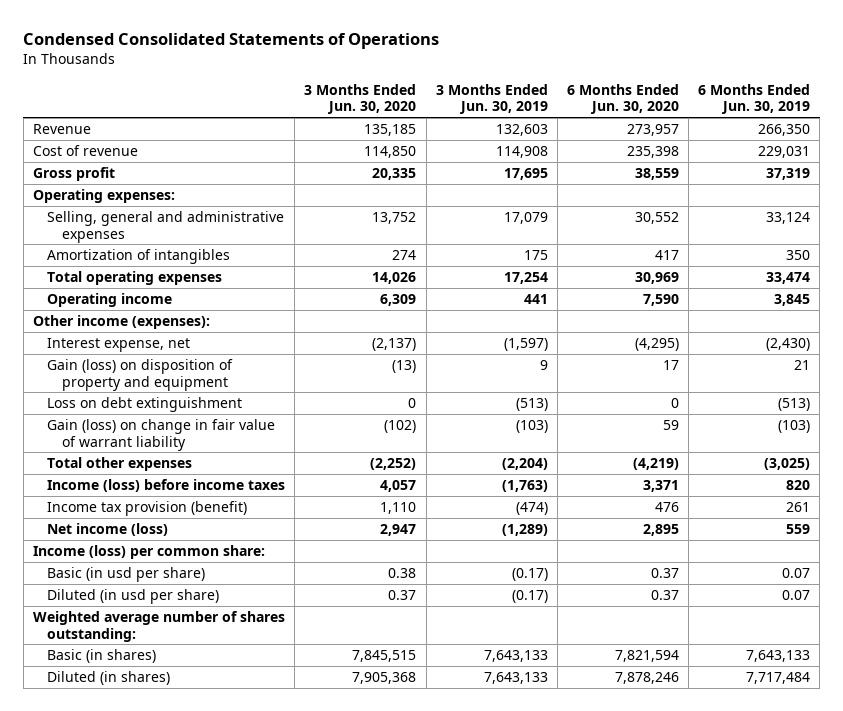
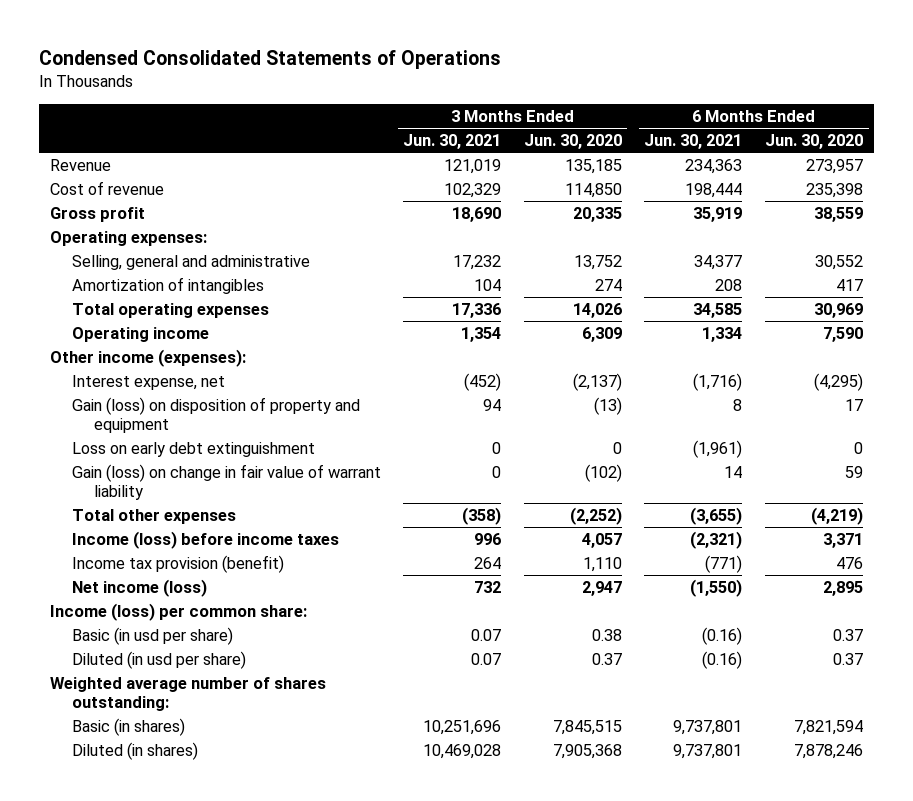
[435,83,548,115] 3 Months Ended Jun. 30, 2019 -> none
[698,83,811,115] 6 Months Ended Jun. 30, 2019 -> none
none -> [403,134,502,150] Jun. 30, 2021
none -> [644,134,743,150] Jun. 30, 2021
[47,211,285,243] Selling, general and administrative expenses -> [71,254,310,270] Selling, general and administrative
[47,397,243,413] Loss on debt extinguishment -> [71,441,315,457] Loss on early debt extinguishment

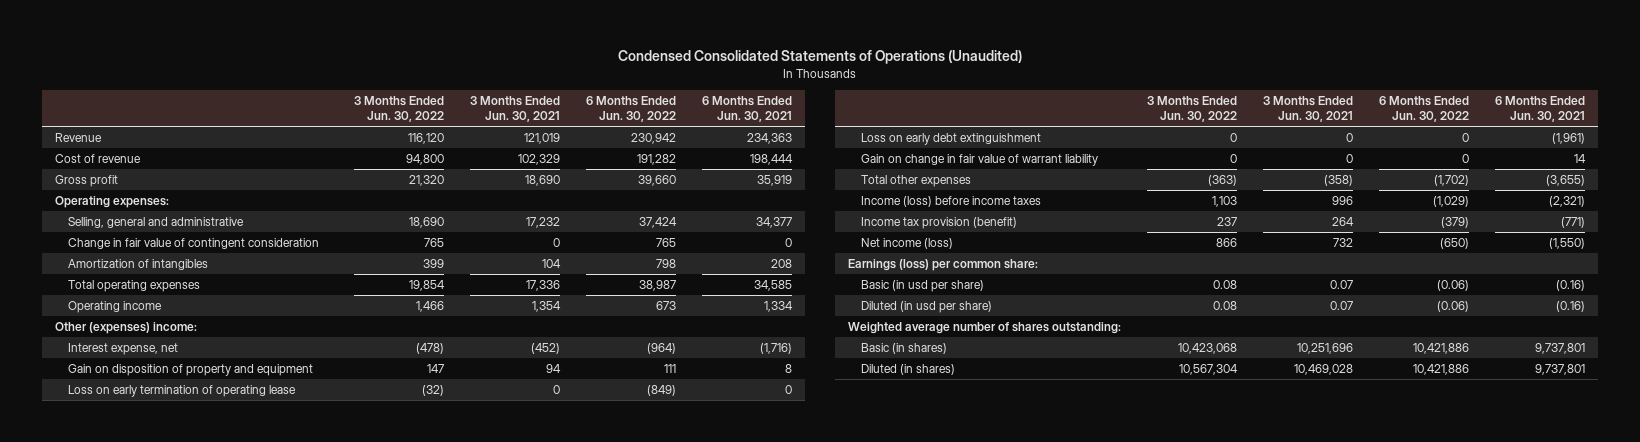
[38,49,501,69] Condensed Consolidated Statements of Operations -> [618,50,1023,65] Condensed Consolidated Statements of Operations (Unaudited)
[523,134,622,150] Jun. 30, 2020 -> none
[764,134,863,150] Jun. 30, 2020 -> none
none -> [354,96,445,123] 3 Months Ended Jun. 30, 2022
none -> [585,96,676,123] 6 Months Ended Jun. 30, 2022
none -> [67,238,319,250] Change in fair value of contingent consideration
[50,348,247,367] Other income (expenses): -> [55,322,198,335] Other (expenses) income:
[71,396,360,434] Gain (loss) on disposition of property and equipment -> [67,364,313,377] Gain on disposition of property and equipment
none -> [67,385,296,398] Loss on early termination of operating lease
[71,463,381,501] Gain (loss) on change in fair value of warrant liability -> [860,154,1098,167] Gain on change in fair value of warrant liability
[50,602,308,621] Income (loss) per common share: -> [848,259,1039,272] Earnings (loss) per common share:

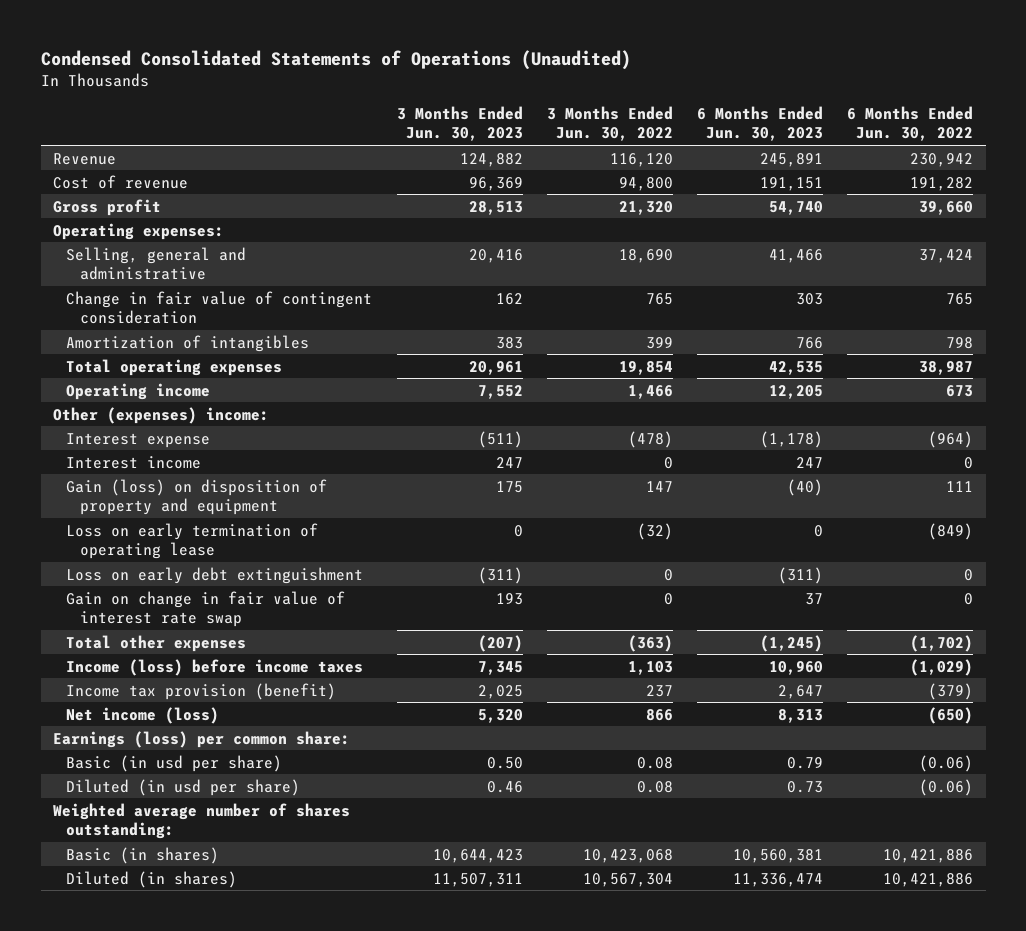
[470,96,561,123] 3 Months Ended Jun. 30, 2021 -> none
[701,96,792,123] 6 Months Ended Jun. 30, 2021 -> none
none -> [396,106,523,142] 3 Months Ended Jun. 30, 2023
none -> [697,106,824,142] 6 Months Ended Jun. 30, 2023
[67,343,178,356] Interest expense, net -> [66,432,211,448] Interest expense
none -> [66,455,202,469] Interest income
[67,364,313,377] Gain on disposition of property and equipment -> [66,478,328,515] Gain (loss) on disposition of property and equipment
[860,154,1098,167] Gain on change in fair value of warrant liability -> [66,590,346,627] Gain on change in fair value of interest rate swap

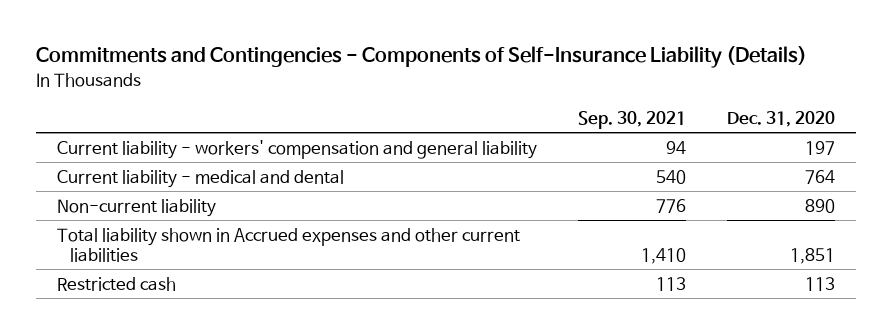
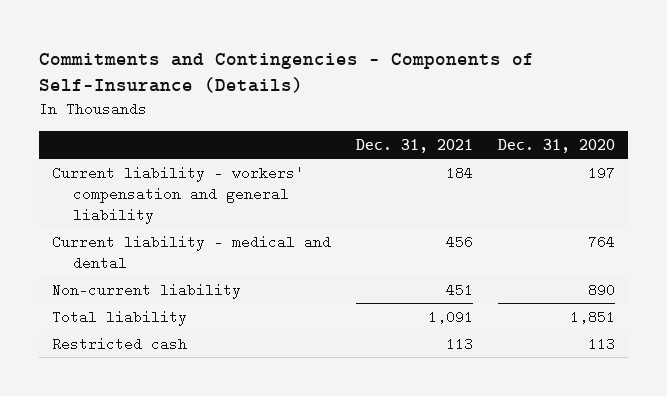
[35,46,807,69] Commitments and Contingencies - Components of Self-Insurance Liability (Details) -> [38,53,534,94] Commitments and Contingencies - Components of Self-Insurance (Details)
[577,110,686,129] Sep. 30, 2021 -> none
none -> [355,138,473,153] Dec. 31, 2021
[56,227,520,262] Total liability shown in Accrued expenses and other current liabilities -> [51,309,187,326] Total liability

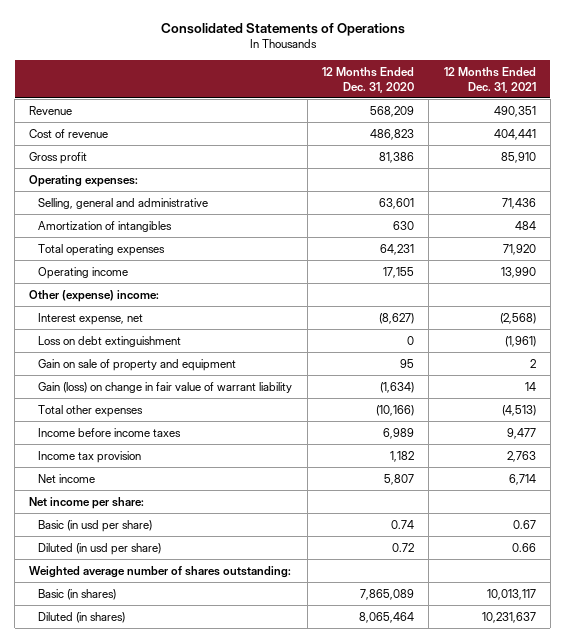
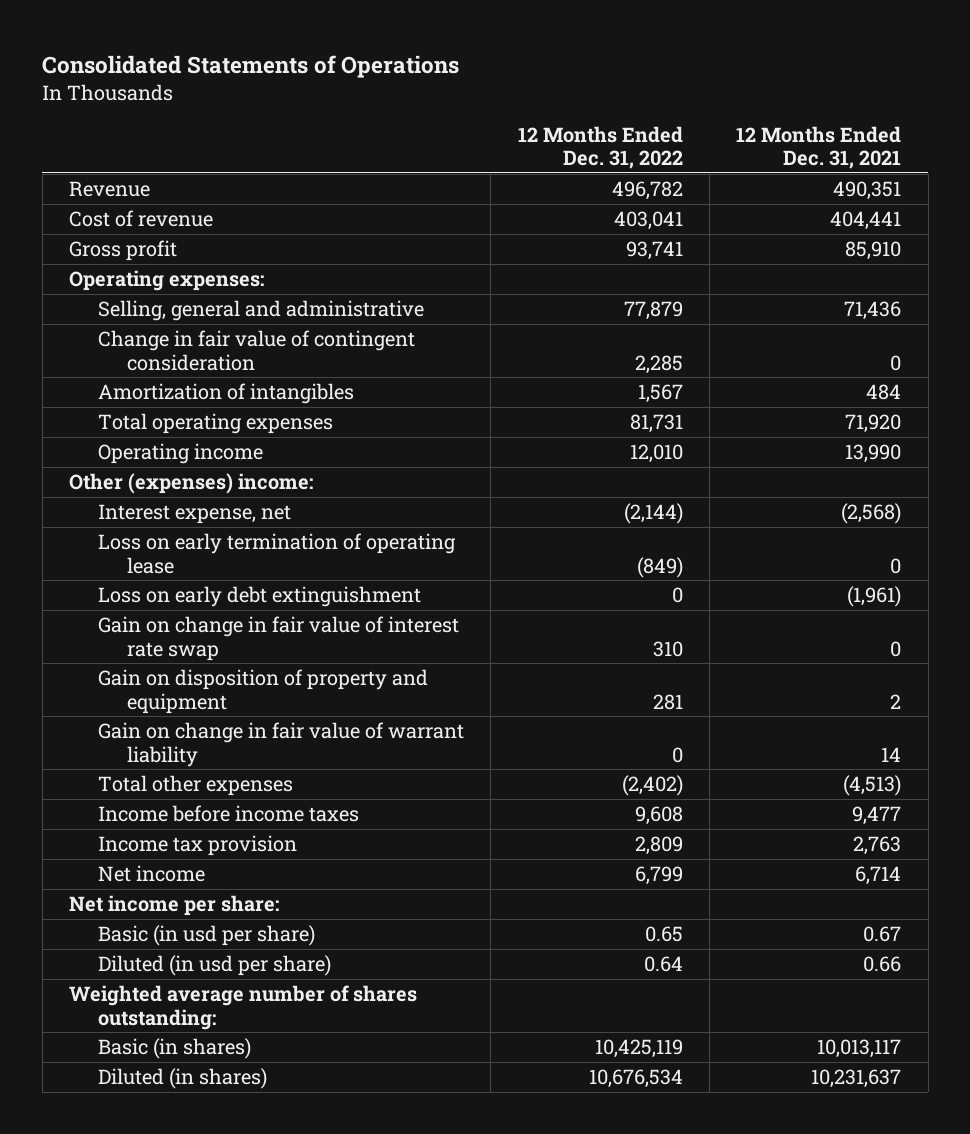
[322,66,415,93] 12 Months Ended Dec. 31, 2020 -> none
none -> [517,125,683,170] 12 Months Ended Dec. 31, 2022
none -> [98,330,416,371] Change in fair value of contingent consideration
[29,289,160,302] Other (expense) income: -> [69,473,314,495] Other (expenses) income:
none -> [98,533,457,574] Loss on early termination of operating lease
[38,335,182,347] Loss on debt extinguishment -> [98,586,422,608] Loss on early debt extinguishment
none -> [98,616,460,661] Gain on change in fair value of interest rate swap
[38,358,237,371] Gain on sale of property and equipment -> [98,669,429,714] Gain on disposition of property and equipment
[38,381,293,393] Gain (loss) on change in fair value of warrant liability -> [98,722,465,767] Gain on change in fair value of warrant liability

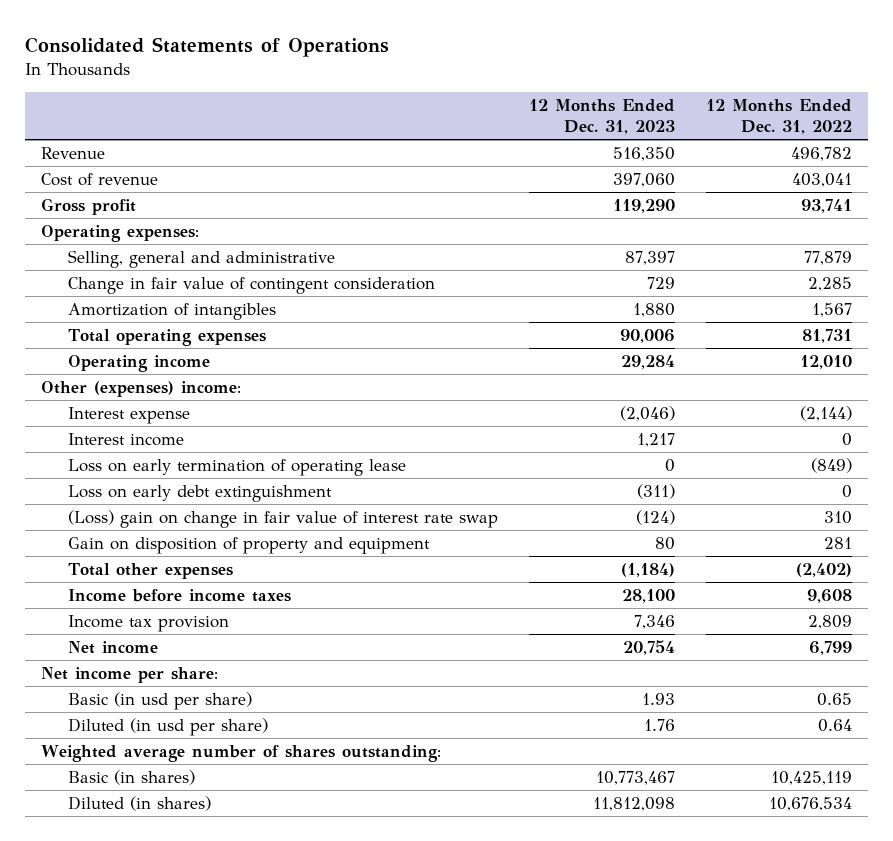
[736,125,902,170] 12 Months Ended Dec. 31, 2021 -> none
none -> [529,99,676,135] 12 Months Ended Dec. 31, 2023
[98,504,292,525] Interest expense, net -> [67,406,190,424] Interest expense
none -> [67,432,184,446] Interest income
[98,616,460,661] Gain on change in fair value of interest rate swap -> [67,509,498,528] (Loss) gain on change in fair value of interest rate swap
[98,722,465,767] Gain on change in fair value of warrant liability -> none

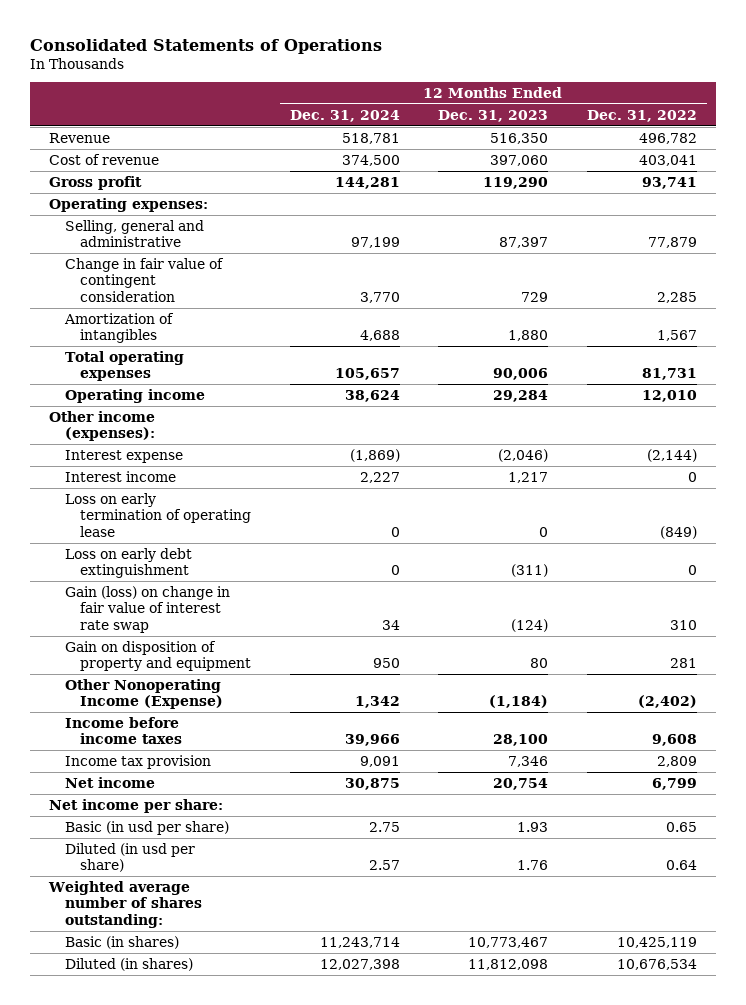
none -> [289,109,400,122] Dec. 31, 2024
[40,380,241,397] Other (expenses) income: -> [49,410,156,442] Other income (expenses):
[67,509,498,528] (Loss) gain on change in fair value of interest rate swap -> [64,585,230,633] Gain (loss) on change in fair value of interest rate swap
[67,562,233,579] Total other expenses -> [64,678,224,710] Other Nonoperating Income (Expense)

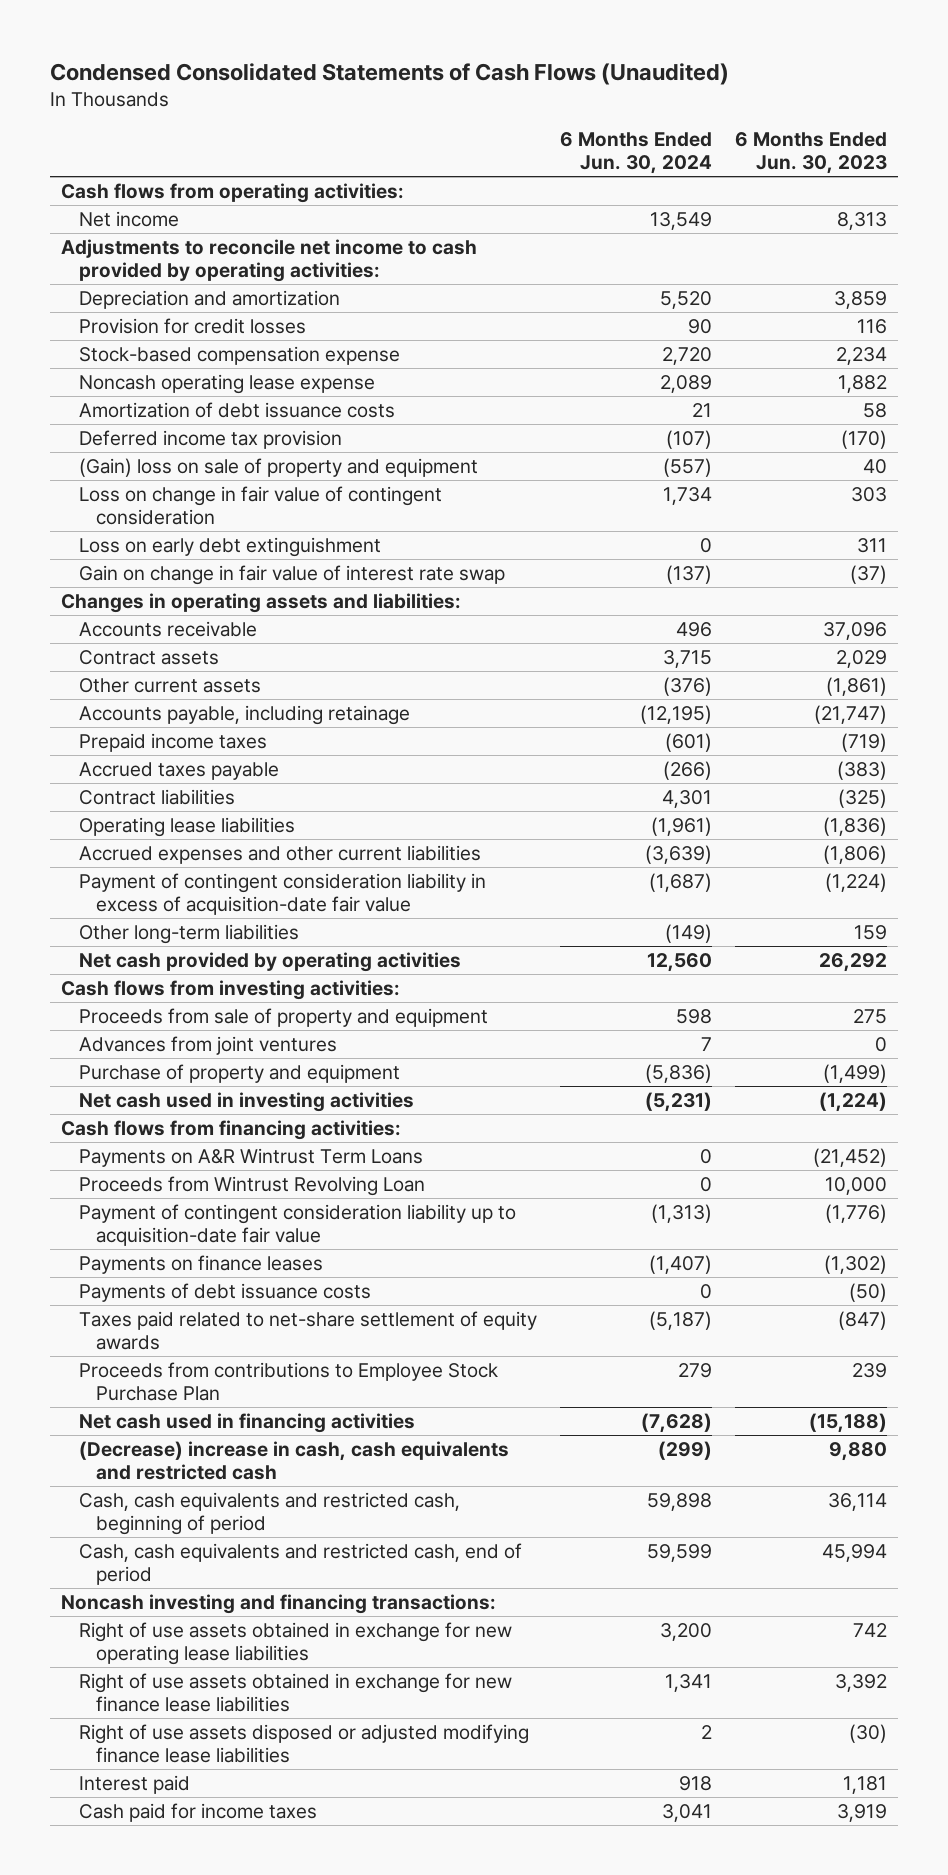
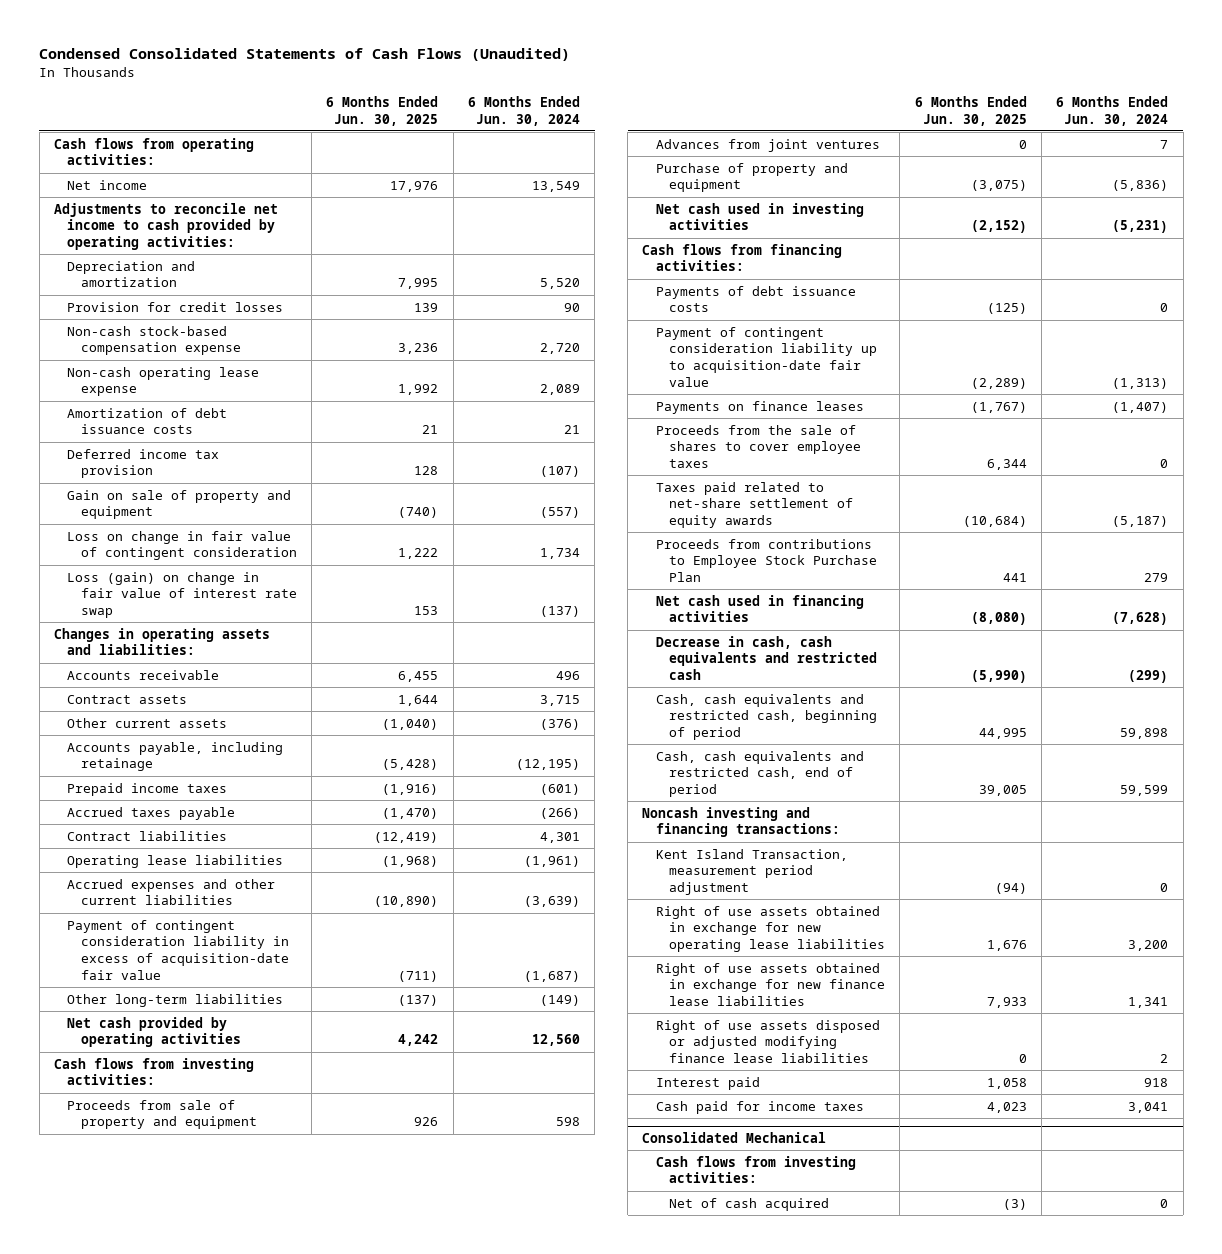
[734,132,887,175] 6 Months Ended Jun. 30, 2023 -> none
none -> [326,95,439,126] 6 Months Ended Jun. 30, 2025
[78,345,400,365] Stock-based compensation expense -> [67,325,241,356] Non-cash stock-based compensation expense
[78,373,375,394] Noncash operating lease expense -> [67,366,260,397] Non-cash operating lease expense
[78,457,478,477] (Gain) loss on sale of property and equipment -> [67,489,292,520] Gain on sale of property and equipment
[78,536,381,557] Loss on early debt extinguishment -> none
[78,564,505,585] Gain on change in fair value of interest rate swap -> [67,571,297,619] Loss (gain) on change in fair value of interest rate swap
[78,1147,423,1167] Payments on A&R Wintrust Term Loans -> none
[78,1175,425,1196] Proceeds from Wintrust Revolving Loan -> none
[78,1282,371,1302] Payments of debt issuance costs -> [655,285,856,313] Payments of debt issuance costs
none -> [655,424,862,469] Proceeds from the sale of shares to cover employee taxes
[78,1440,509,1480] (Decrease) increase in cash, cash equivalents and restricted cash -> [655,635,878,681] Decrease in cash, cash equivalents and restricted cash
none -> [655,848,848,896] Kent Island Transaction, measurement period adjustment
none -> [642,1132,827,1144] Consolidated Mechanical
none -> [655,1155,856,1184] Cash flows from investing activities:
none -> [669,1197,830,1211] Net of cash acquired

